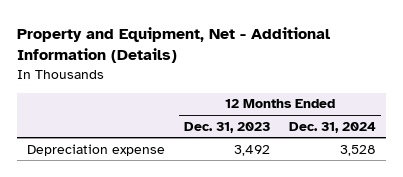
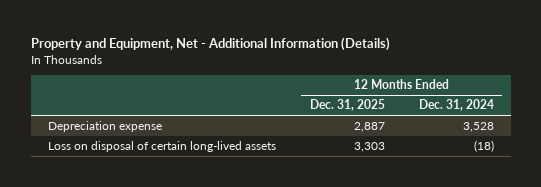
[184,121,271,133] Dec. 31, 2023 -> none
none -> [309,99,385,112] Dec. 31, 2025
none -> [47,141,276,153] Loss on disposal of certain long-lived assets

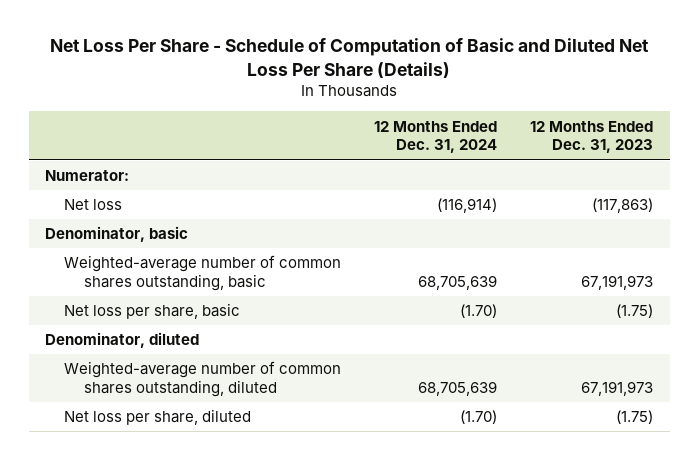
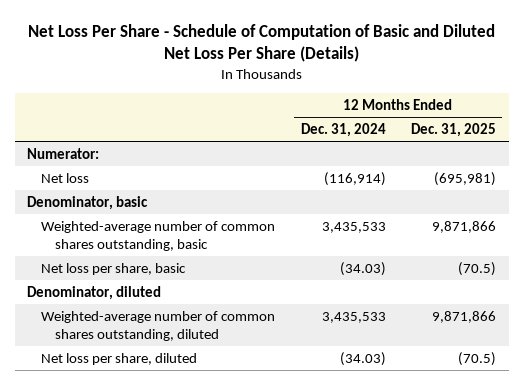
[530,120,654,154] 12 Months Ended Dec. 31, 2023 -> none
none -> [411,122,497,137] Dec. 31, 2025
[418,275,498,291] 68,705,639 -> [321,221,386,233] 3,435,533
[460,304,498,319] (1.70) -> [339,261,386,276] (34.03)
[418,381,498,397] 68,705,639 -> [321,311,386,323] 3,435,533
[460,410,498,425] (1.70) -> [339,351,386,366] (34.03)

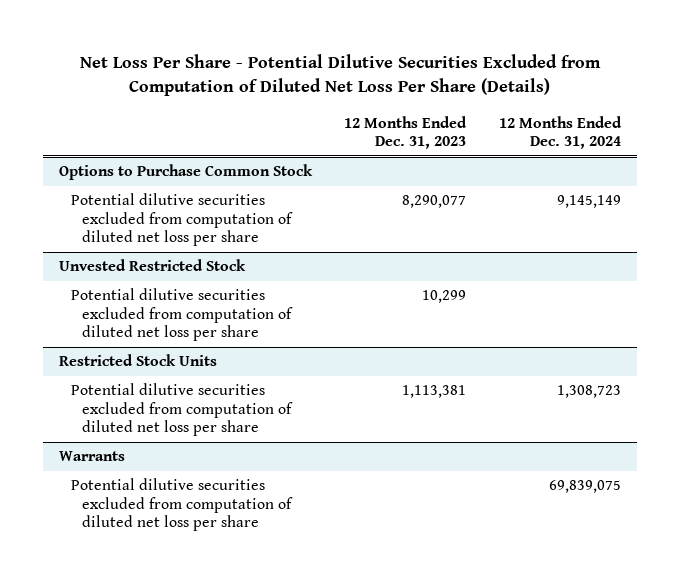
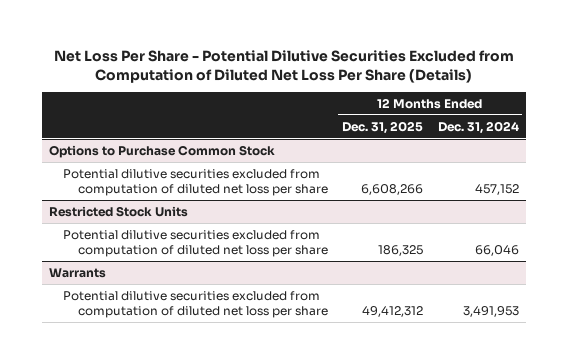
[344,115,468,150] 12 Months Ended Dec. 31, 2023 -> none
none -> [342,120,424,134] Dec. 31, 2025
[59,259,247,272] Unvested Restricted Stock -> none
[70,288,294,342] Potential dilutive securities excluded from computation of diluted net loss per share -> none
[556,195,621,209] 9,145,149 -> [474,184,519,196] 457,152
[556,385,621,399] 1,308,723 -> [474,245,519,257] 66,046
[548,480,621,494] 69,839,075 -> [462,306,519,318] 3,491,953

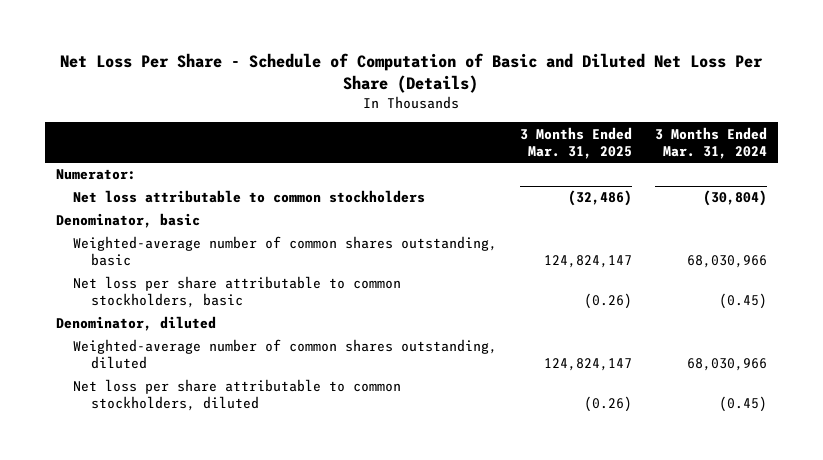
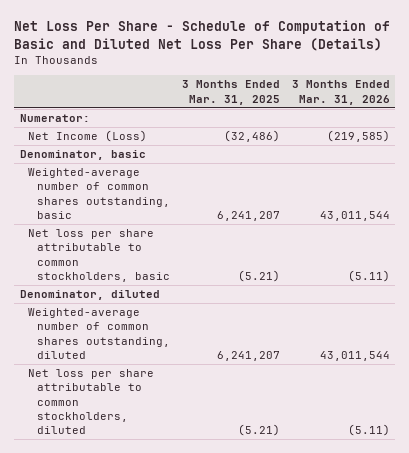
[654,126,767,159] 3 Months Ended Mar. 31, 2024 -> none
none -> [291,80,390,105] 3 Months Ended Mar. 31, 2026
[73,190,426,204] Net loss attributable to common stockholders -> [28,130,148,143] Net Income (Loss)
[544,255,633,269] 124,824,147 -> [216,211,280,222] 6,241,207
[584,293,633,310] (0.26) -> [237,270,280,283] (5.21)
[544,358,633,372] 124,824,147 -> [216,351,280,362] 6,241,207
[584,396,633,413] (0.26) -> [237,424,280,437] (5.21)

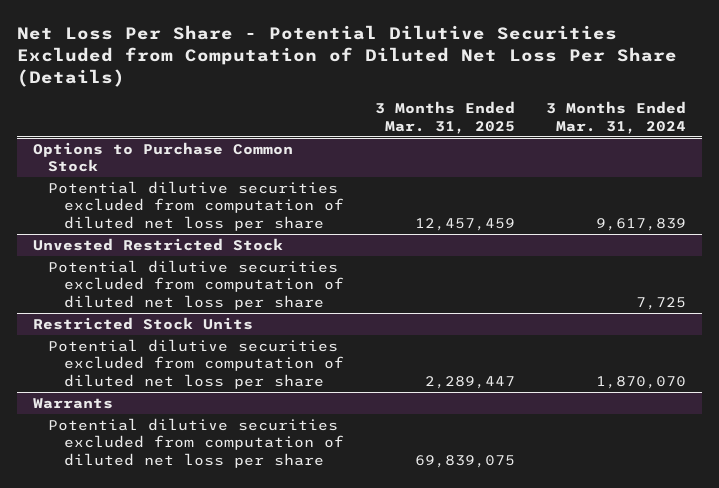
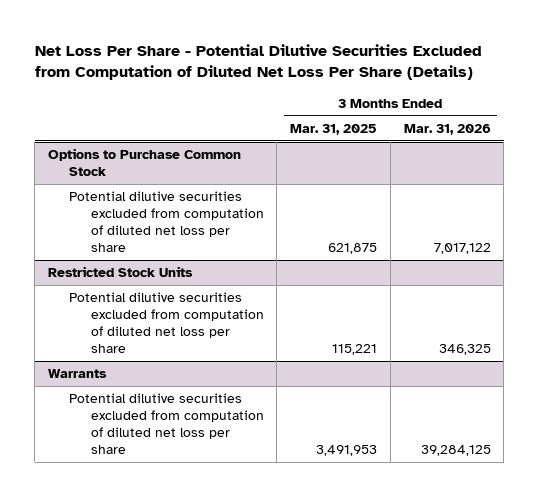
[546,101,687,134] 3 Months Ended Mar. 31, 2024 -> none
none -> [403,123,491,135] Mar. 31, 2026
[32,237,283,251] Unvested Restricted Stock -> none
[48,259,345,310] Potential dilutive securities excluded from computation of diluted net loss per share -> none
[415,217,516,231] 12,457,459 -> [328,243,378,255] 621,875
[425,375,516,389] 2,289,447 -> [332,344,378,356] 115,221
[415,454,516,468] 69,839,075 -> [316,445,378,457] 3,491,953

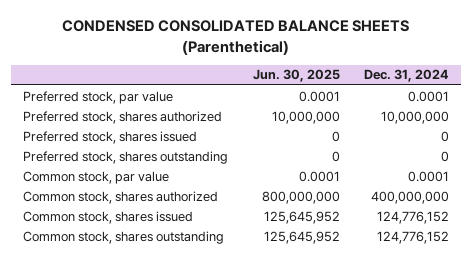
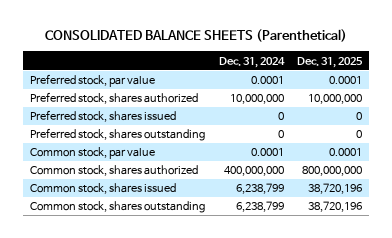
[62,20,410,55] CONDENSED CONSOLIDATED BALANCE SHEETS (Parenthetical) -> [45,29,348,43] CONSOLIDATED BALANCE SHEETS (Parenthetical)
[252,69,340,83] Jun. 30, 2025 -> none
none -> [297,56,364,68] Dec. 31, 2025
[376,210,449,224] 124,776,152 -> [235,183,284,195] 6,238,799
[376,230,449,244] 124,776,152 -> [235,201,284,213] 6,238,799

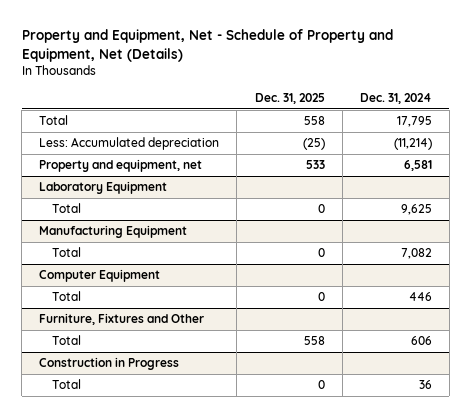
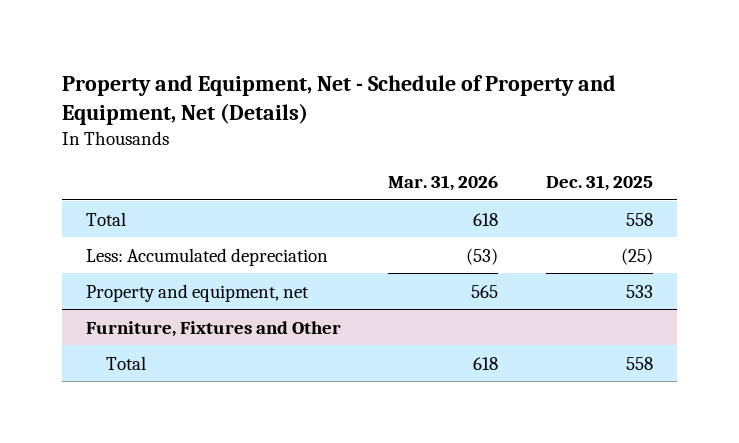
[359,93,432,105] Dec. 31, 2024 -> none
none -> [388,174,499,191] Mar. 31, 2026
[39,181,168,195] Laboratory Equipment -> none
[52,203,82,214] Total -> none
[39,225,188,239] Manufacturing Equipment -> none
[52,247,82,258] Total -> none
[39,269,161,283] Computer Equipment -> none
[52,291,82,302] Total -> none
[39,357,180,371] Construction in Progress -> none
[52,379,82,390] Total -> none

